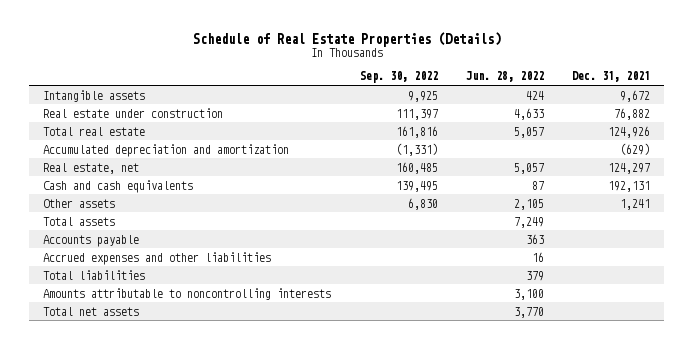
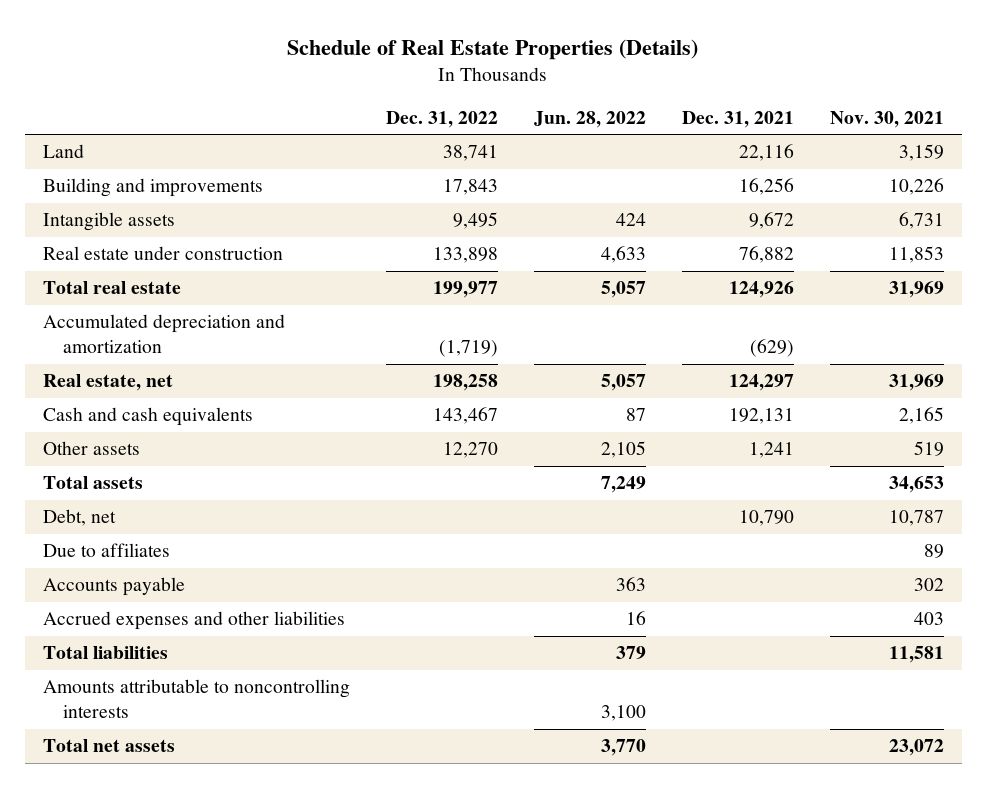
[359,71,438,84] Sep. 30, 2022 -> none
none -> [385,110,498,128] Dec. 31, 2022
none -> [829,110,944,128] Nov. 30, 2021
none -> [42,144,84,159] Land
none -> [42,178,263,198] Building and improvements
none -> [42,509,116,527] Debt, net
none -> [42,543,170,558] Due to affiliates

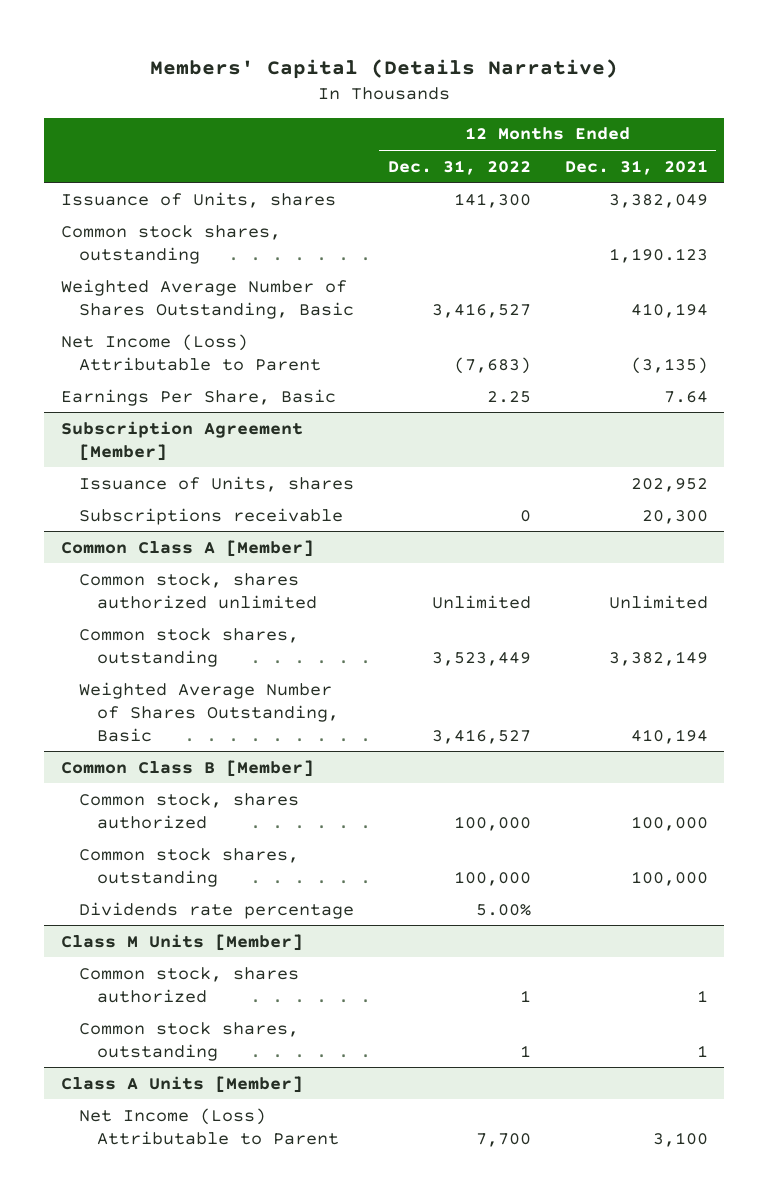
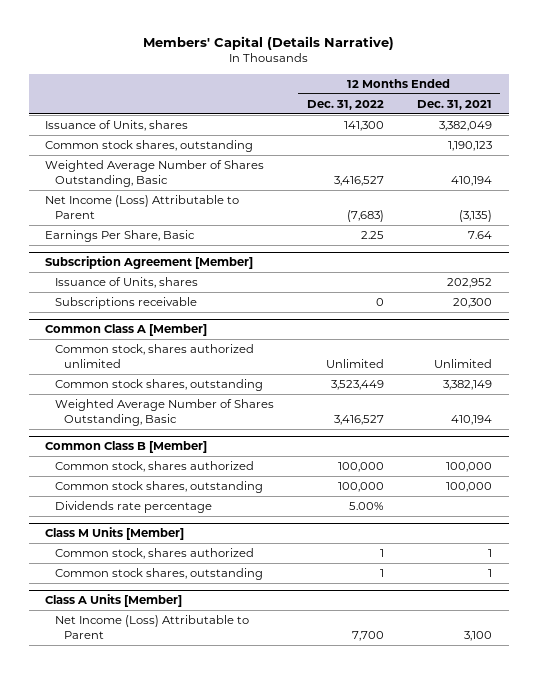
[608,247,708,263] 1,190.123 -> [447,141,492,152] 1,190,123

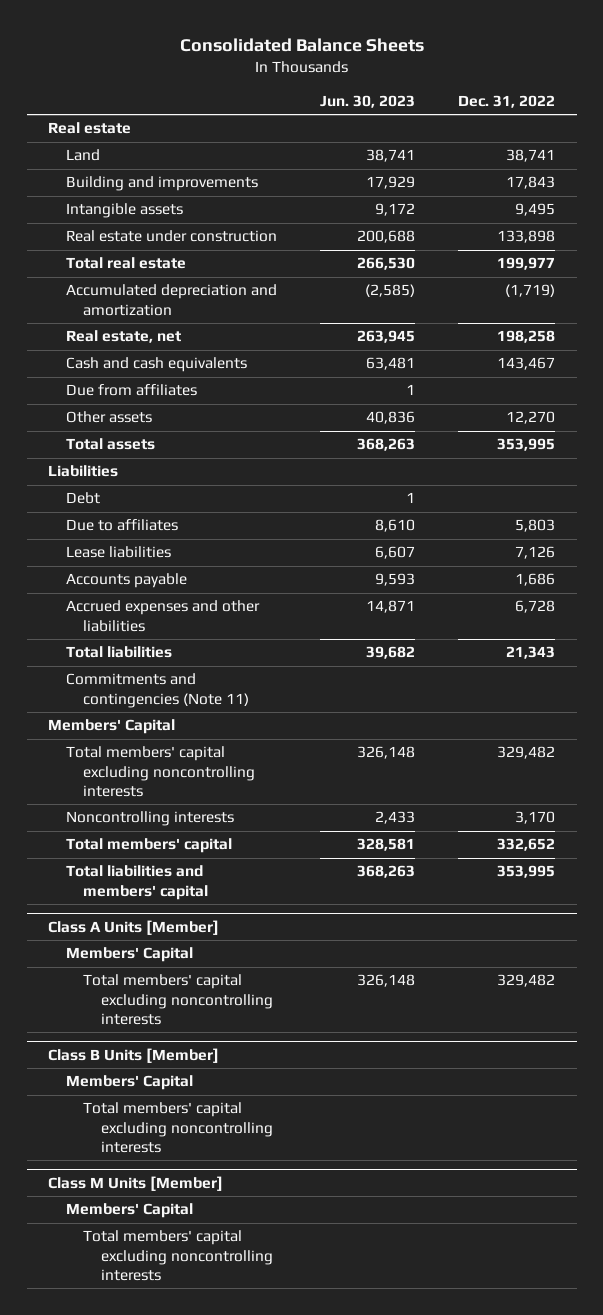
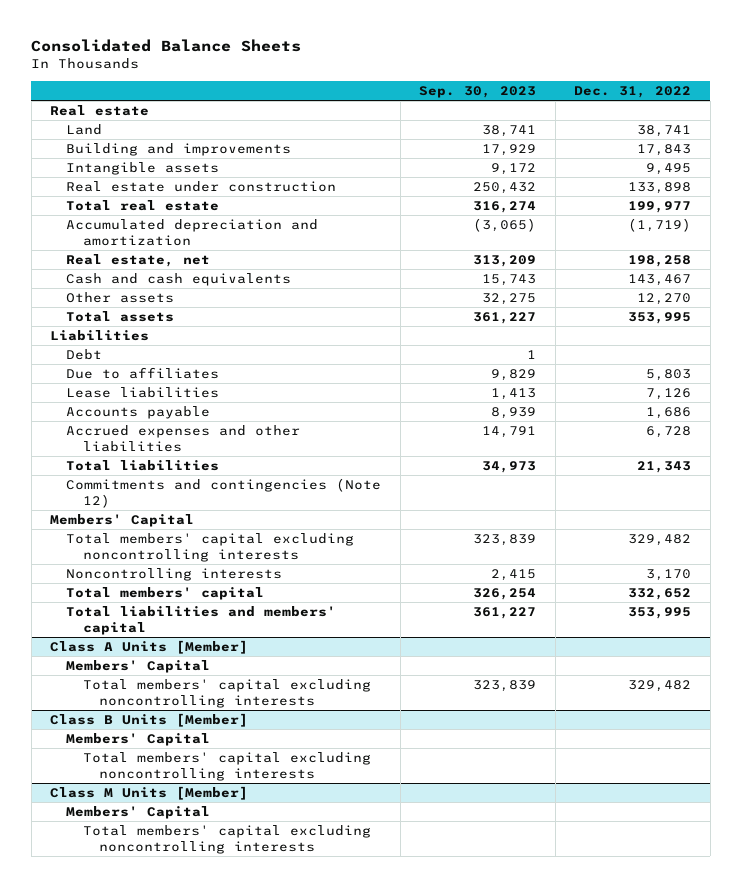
[319,94,415,108] Jun. 30, 2023 -> none
none -> [419,86,537,99] Sep. 30, 2023
[65,384,197,397] Due from affiliates -> none
[65,673,250,708] Commitments and contingencies (Note 11) -> [66,478,382,508] Commitments and contingencies (Note 12)

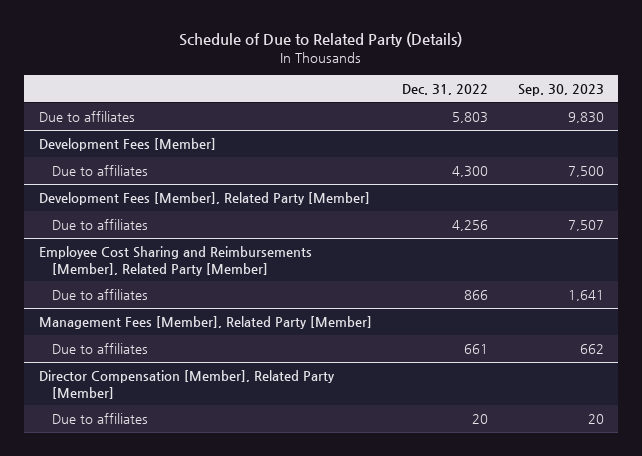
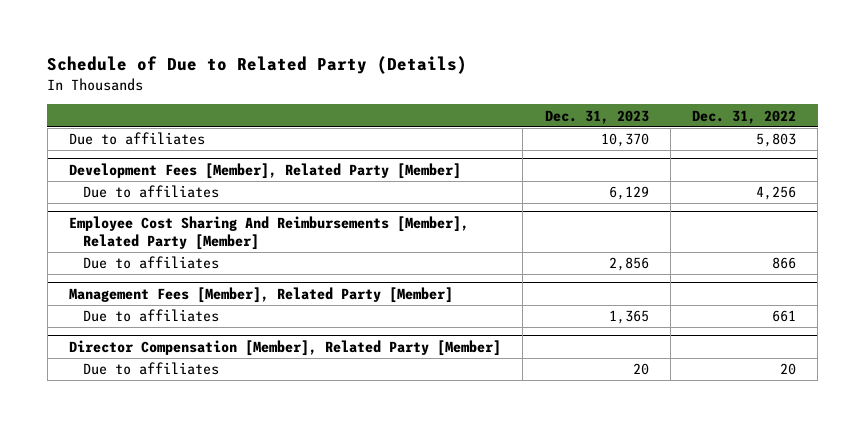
[517,84,604,97] Sep. 30, 2023 -> none
none -> [544,109,649,124] Dec. 31, 2023
[38,137,216,151] Development Fees [Member] -> none
[52,164,149,176] Due to affiliates -> none
[38,245,312,276] Employee Cost Sharing and Reimbursements [Member], Related Party [Member] -> [68,216,469,250] Employee Cost Sharing And Reimbursements [Member], Related Party [Member]

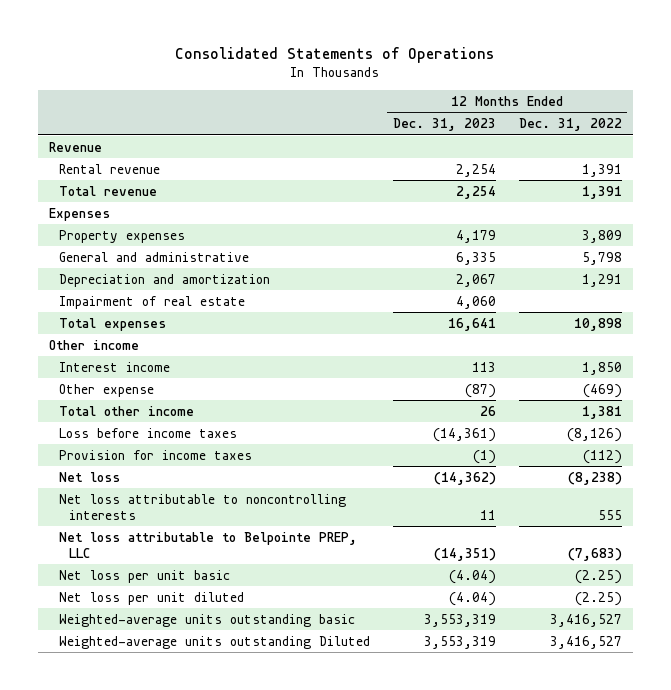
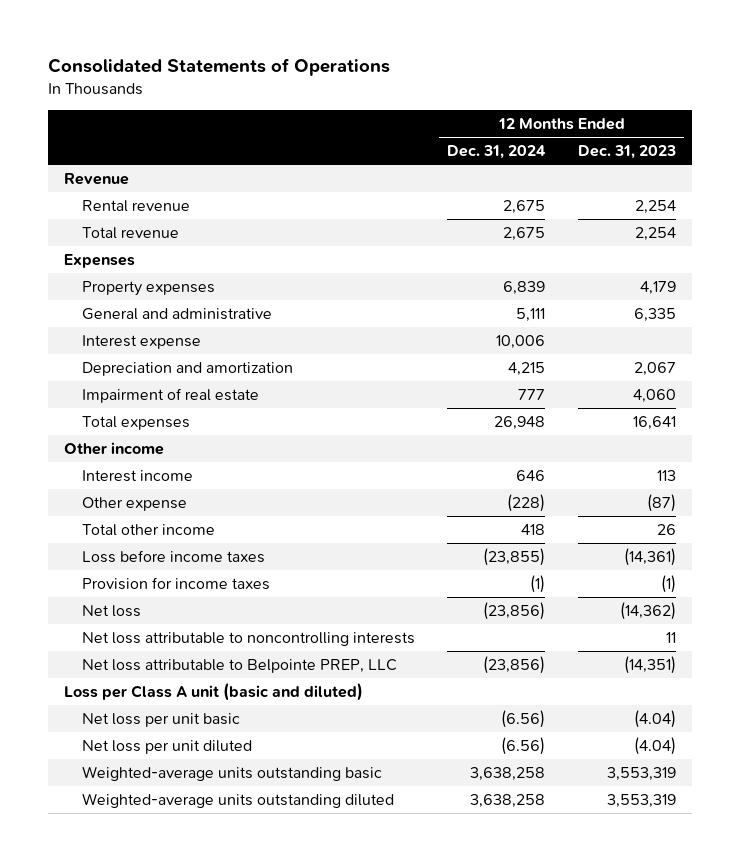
[518,118,622,132] Dec. 31, 2022 -> none
none -> [447,145,547,160] Dec. 31, 2024
none -> [81,335,201,350] Interest expense
none -> [63,683,363,702] Loss per Class A unit (basic and diluted)
[59,635,371,649] Weighted-average units outstanding Diluted -> [81,793,394,809] Weighted-average units outstanding diluted

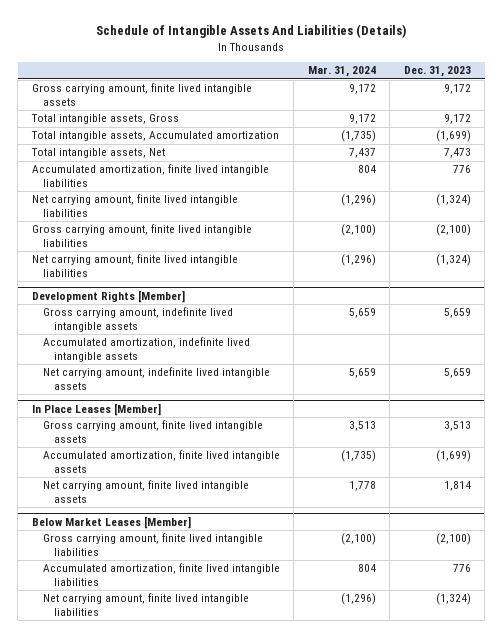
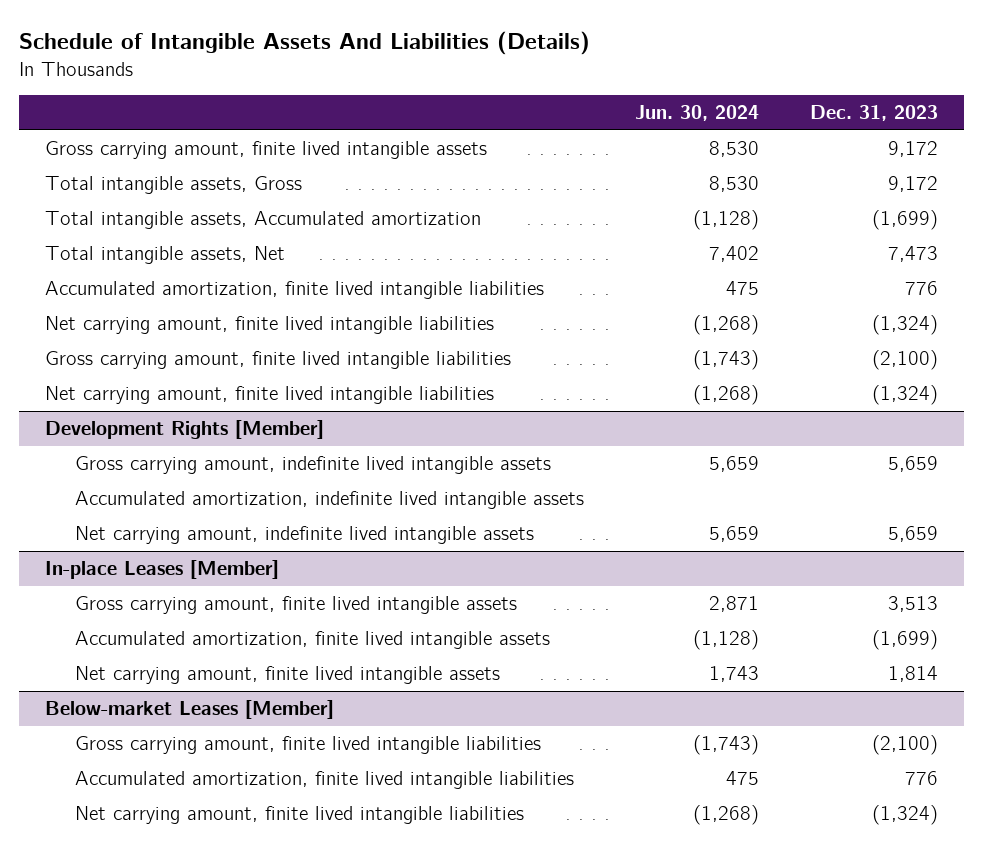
[307,66,376,78] Mar. 31, 2024 -> none
none -> [635,105,760,122] Jun. 30, 2024
[31,403,161,417] In Place Leases [Member] -> [44,560,279,580] In-place Leases [Member]
[31,516,191,530] Below Market Leases [Member] -> [44,700,334,720] Below-market Leases [Member]

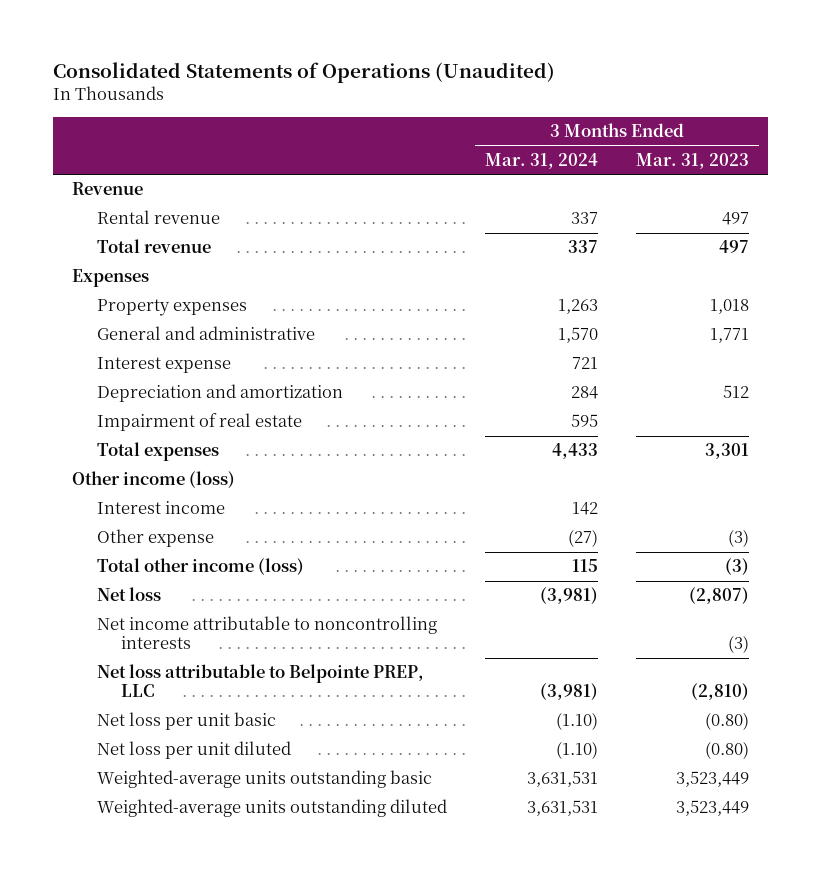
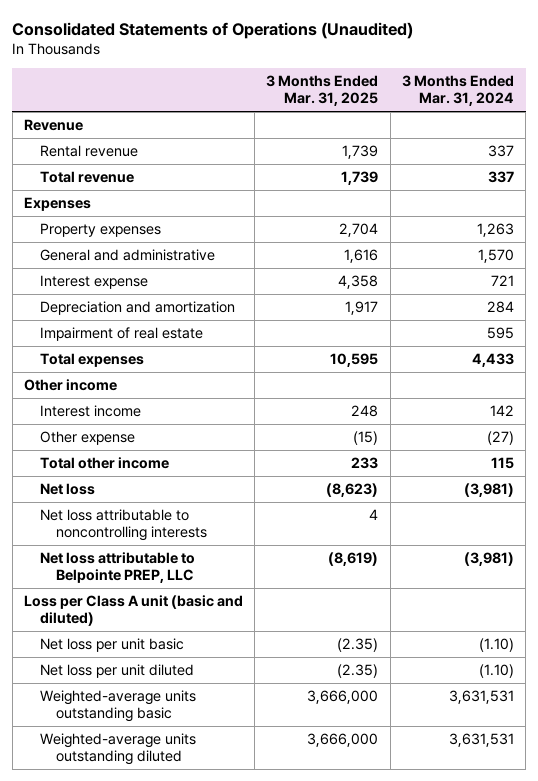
[636,152,750,169] Mar. 31, 2023 -> none
none -> [266,75,379,107] 3 Months Ended Mar. 31, 2025
[71,471,235,489] Other income (loss) -> [24,379,118,392] Other income
[96,558,304,576] Total other income (loss) -> [39,457,169,470] Total other income
[96,616,437,650] Net income attributable to noncontrolling interests -> [39,509,207,542] Net loss attributable to noncontrolling interests
none -> [24,595,244,627] Loss per Class A unit (basic and diluted)

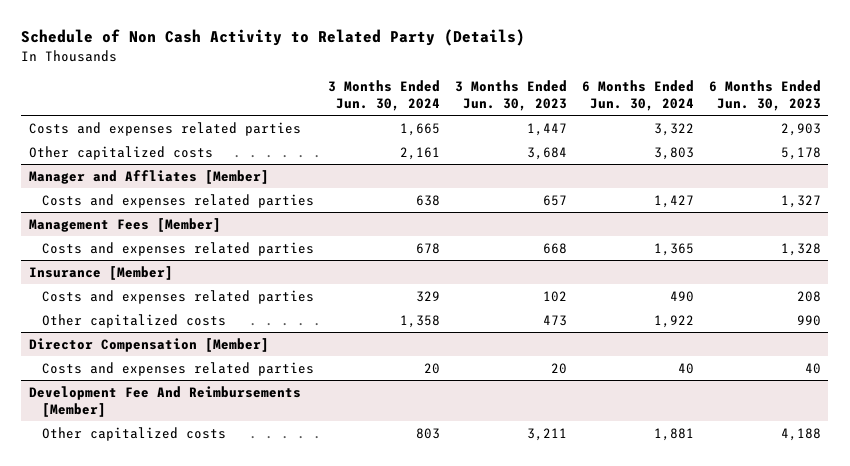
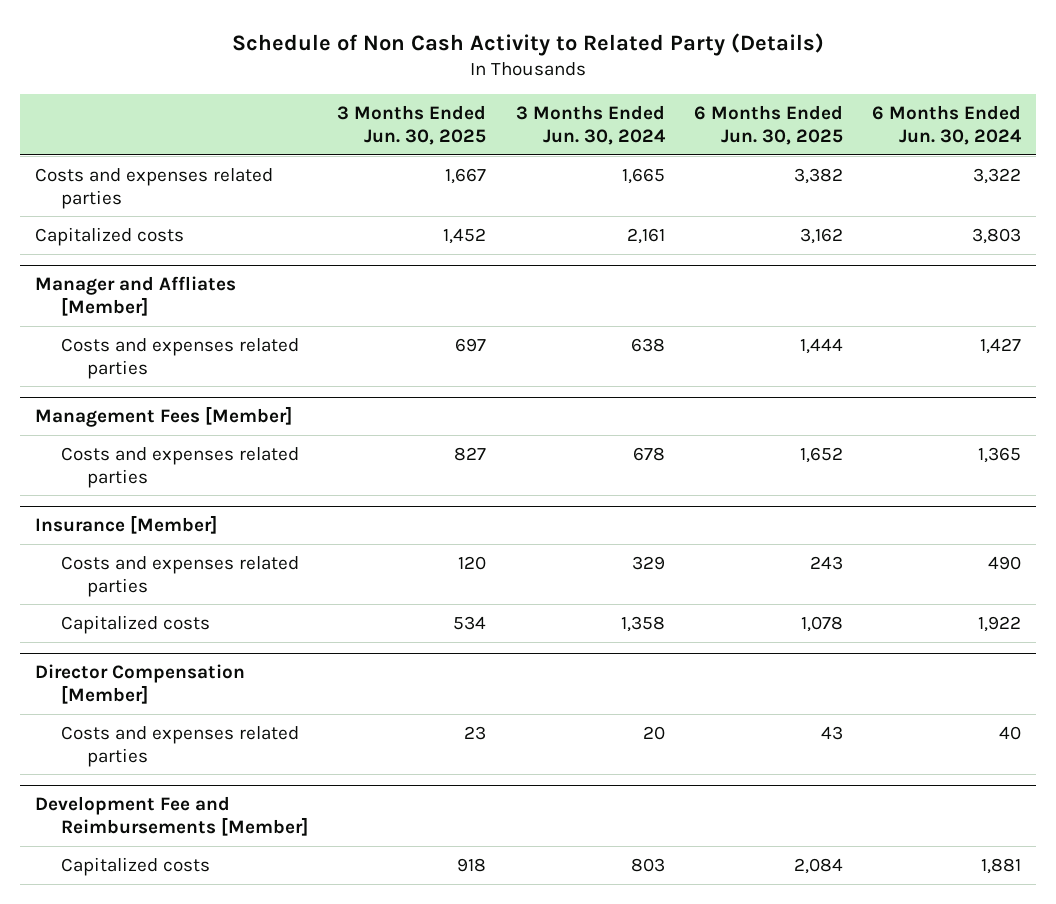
[455,79,568,112] 3 Months Ended Jun. 30, 2023 -> none
[708,79,821,112] 6 Months Ended Jun. 30, 2023 -> none
none -> [337,105,487,145] 3 Months Ended Jun. 30, 2025
none -> [694,105,844,145] 6 Months Ended Jun. 30, 2025
[28,145,213,160] Other capitalized costs -> [34,226,184,246] Capitalized costs
[41,313,226,328] Other capitalized costs -> [60,614,210,634] Capitalized costs
[28,385,301,417] Development Fee And Reimbursements [Member] -> [34,796,308,836] Development Fee and Reimbursements [Member]
[41,426,226,441] Other capitalized costs -> [60,856,210,876] Capitalized costs

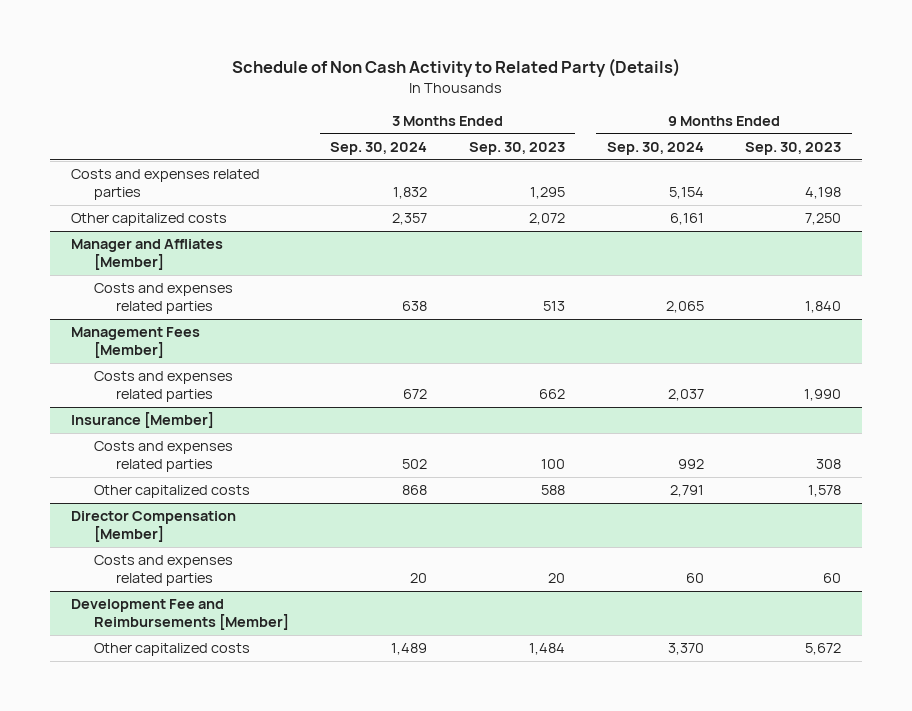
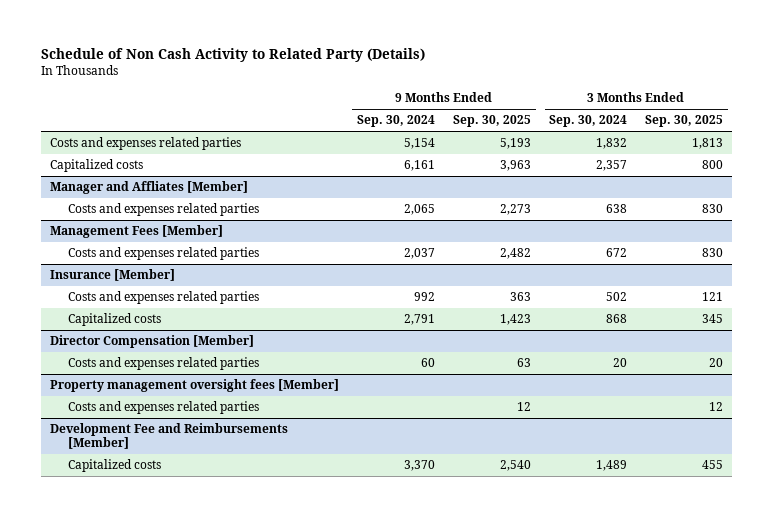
[468,141,565,155] Sep. 30, 2023 -> none
[745,141,842,155] Sep. 30, 2023 -> none
none -> [453,115,532,128] Sep. 30, 2025
none -> [645,115,724,128] Sep. 30, 2025
[71,213,228,227] Other capitalized costs -> [49,159,143,173] Capitalized costs
[93,485,250,499] Other capitalized costs -> [67,313,161,327] Capitalized costs
none -> [49,379,339,393] Property management oversight fees [Member]
none -> [67,401,259,415] Costs and expenses related parties
[93,643,250,657] Other capitalized costs -> [67,459,161,473] Capitalized costs

